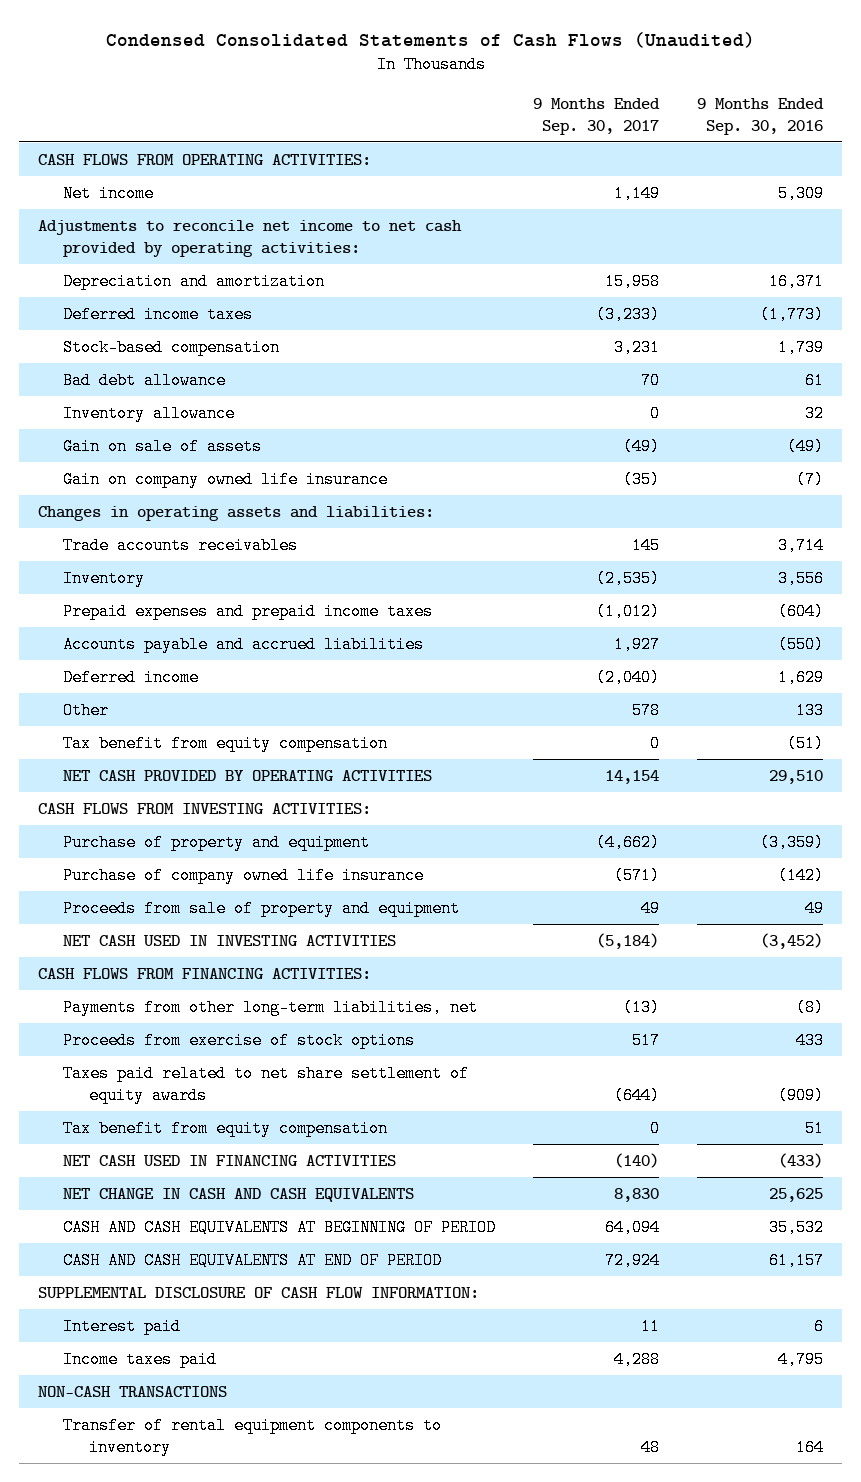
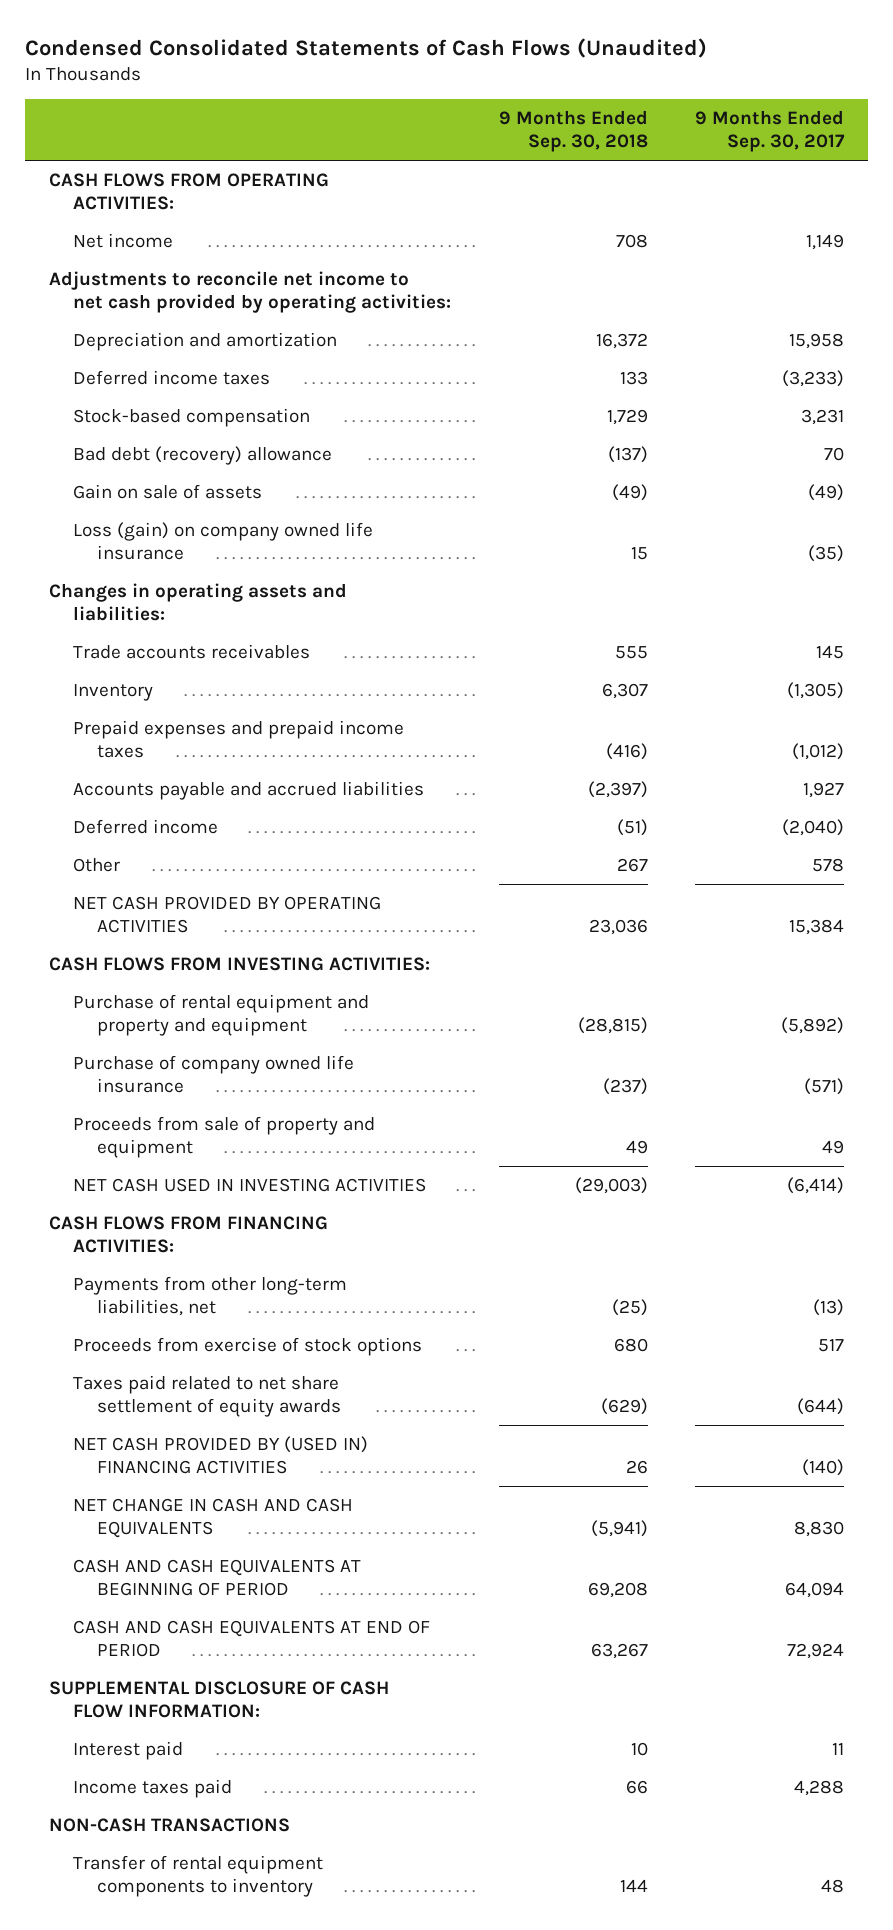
[697,97,825,135] 9 Months Ended Sep. 30, 2016 -> none
none -> [498,110,648,153] 9 Months Ended Sep. 30, 2018
[63,404,236,422] Inventory allowance -> none
[63,371,227,389] Bad debt allowance -> [73,445,333,465] Bad debt (recovery) allowance
[63,470,389,488] Gain on company owned life insurance -> [73,521,374,561] Loss (gain) on company owned life insurance
[596,569,661,587] (2,535) -> [787,681,845,699] (1,305)
[63,734,389,752] Tax benefit from equity compensation -> none
[605,769,660,784] 14,154 -> [789,919,845,936] 15,384
[63,833,371,851] Purchase of property and equipment -> [73,993,370,1037] Purchase of rental equipment and property and equipment
[596,833,661,851] (4,662) -> [781,1017,845,1035] (5,892)
[596,932,660,949] (5,184) -> [787,1176,845,1194] (6,414)
[63,1119,389,1137] Tax benefit from equity compensation -> none
[63,1154,397,1166] NET CASH USED IN FINANCING ACTIVITIES -> [73,1435,369,1475] NET CASH PROVIDED BY (USED IN) FINANCING ACTIVITIES

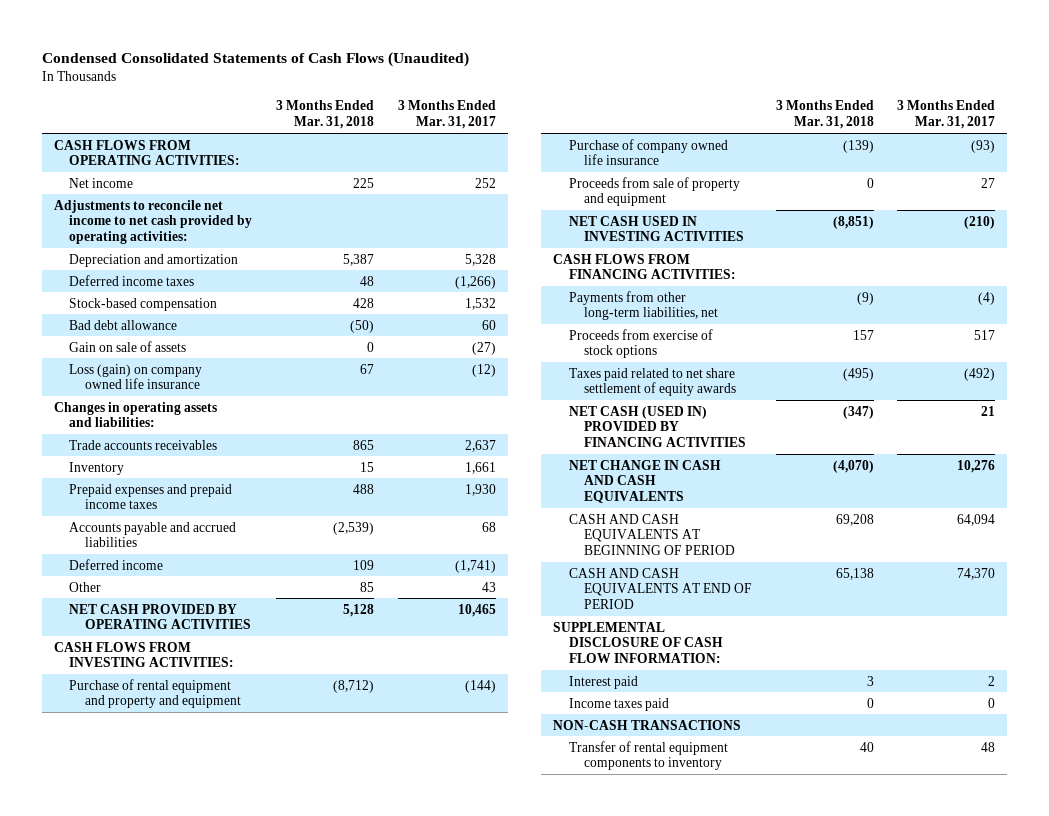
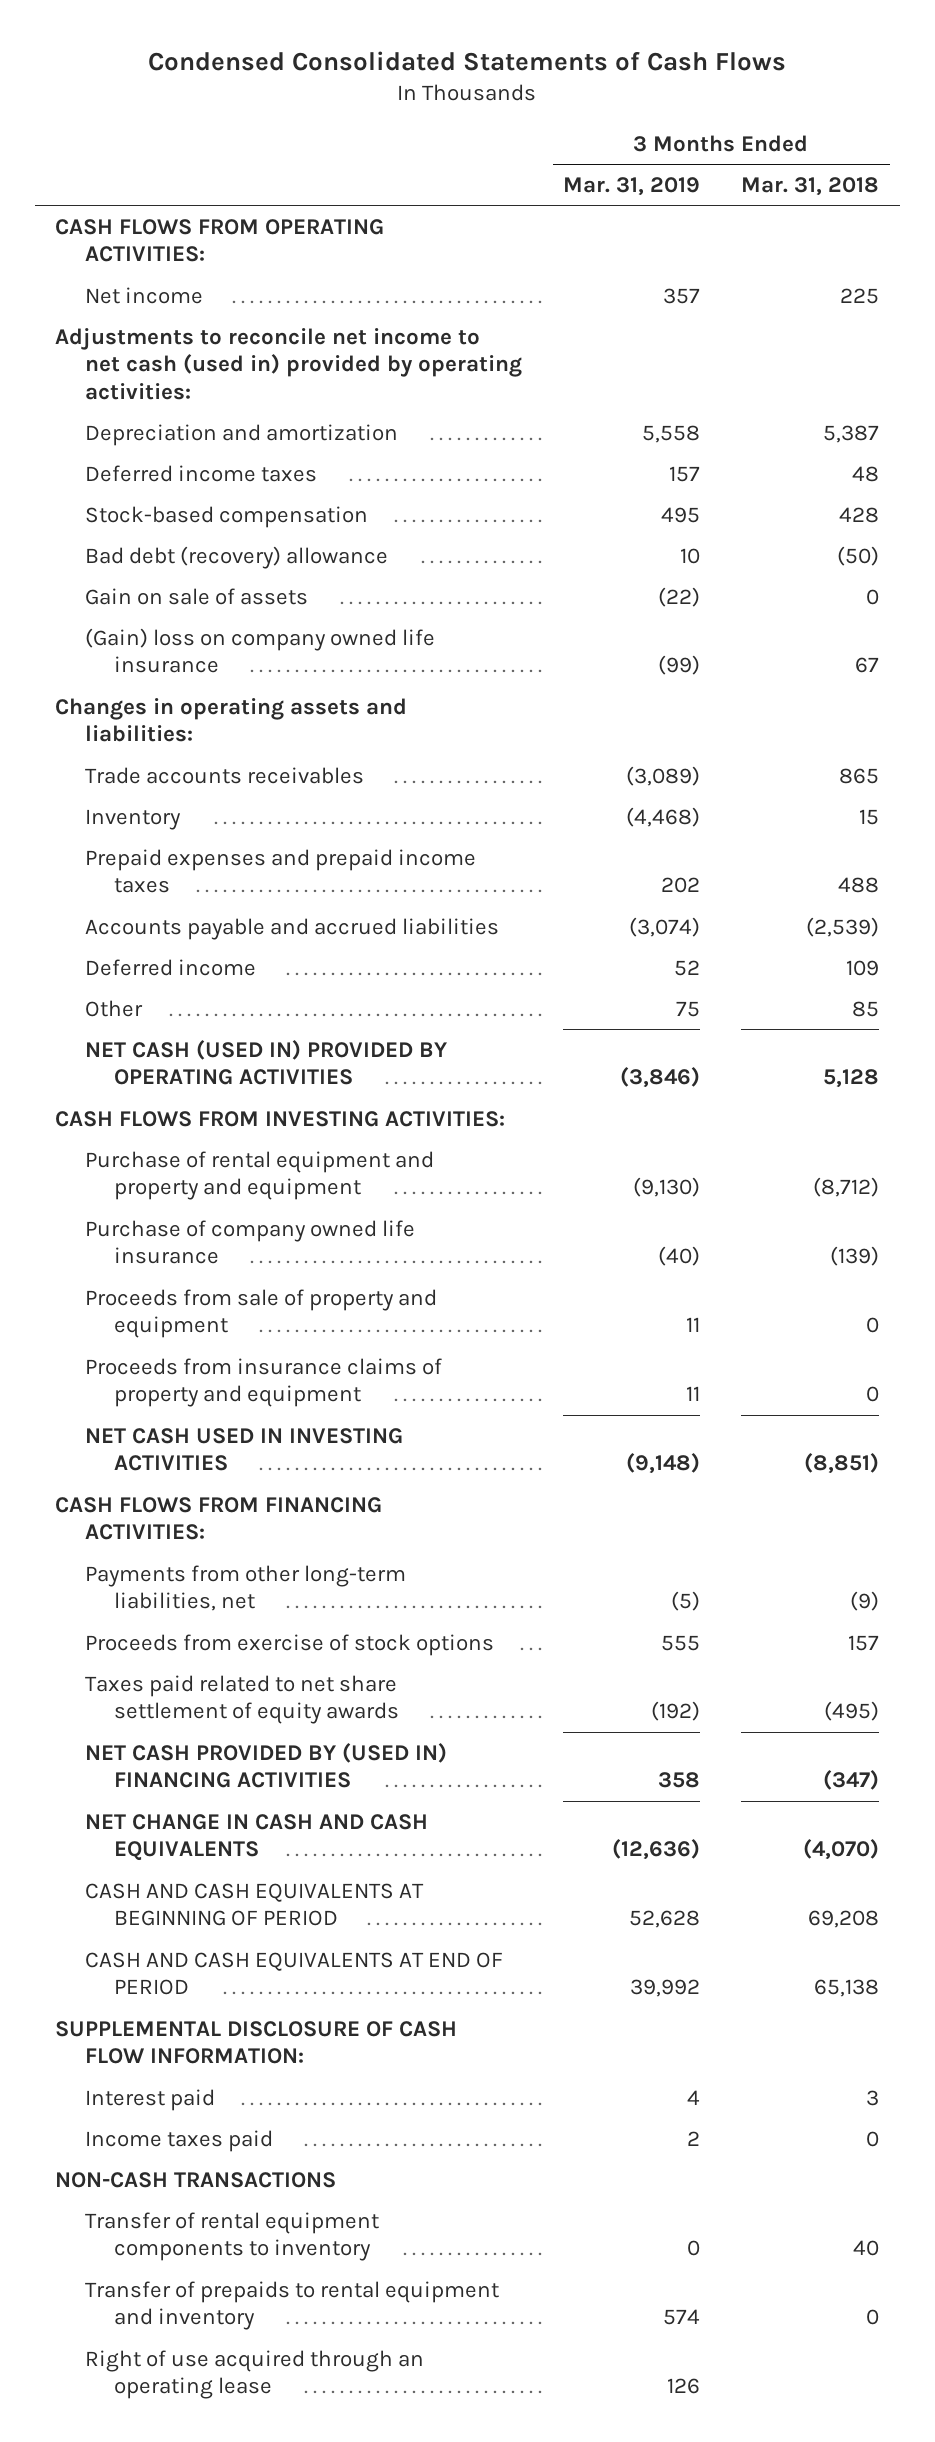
[42,52,470,68] Condensed Consolidated Statements of Cash Flows (Unaudited) -> [148,50,787,71] Condensed Consolidated Statements of Cash Flows
[397,100,496,130] 3 Months Ended Mar. 31, 2017 -> none
none -> [563,176,701,196] Mar. 31, 2019
[53,199,253,245] Adjustments to reconcile net income to net cash provided by operating activities: -> [55,327,522,400] Adjustments to reconcile net income to net cash (used in) provided by operating activities:
[69,319,178,330] Bad debt allowance -> [84,545,388,569] Bad debt (recovery) allowance
[69,363,203,390] Loss (gain) on company owned life insurance -> [84,627,435,674] (Gain) loss on company owned life insurance
[69,603,252,630] NET CASH PROVIDED BY OPERATING ACTIVITIES -> [84,1039,448,1086] NET CASH (USED IN) PROVIDED BY OPERATING ACTIVITIES
none -> [84,1357,442,1408] Proceeds from insurance claims of property and equipment
[568,405,747,448] NET CASH (USED IN) PROVIDED BY FINANCING ACTIVITIES -> [84,1742,447,1789] NET CASH PROVIDED BY (USED IN) FINANCING ACTIVITIES
none -> [84,2280,499,2331] Transfer of prepaids to rental equipment and inventory
none -> [84,2349,424,2400] Right of use acquired through an operating lease

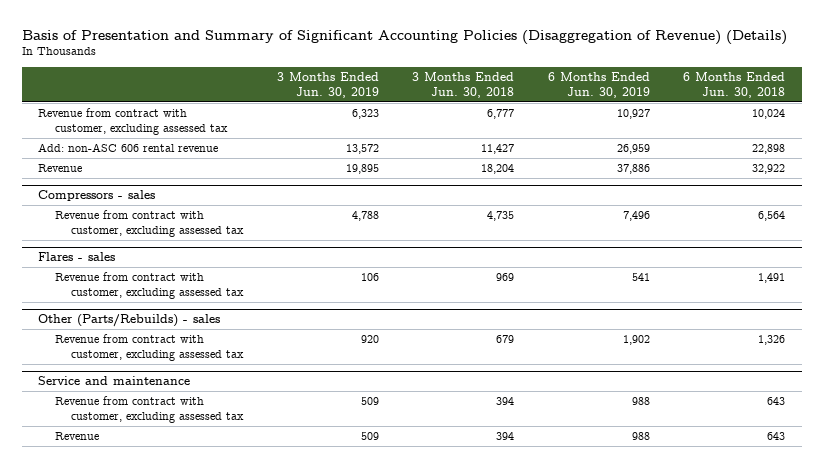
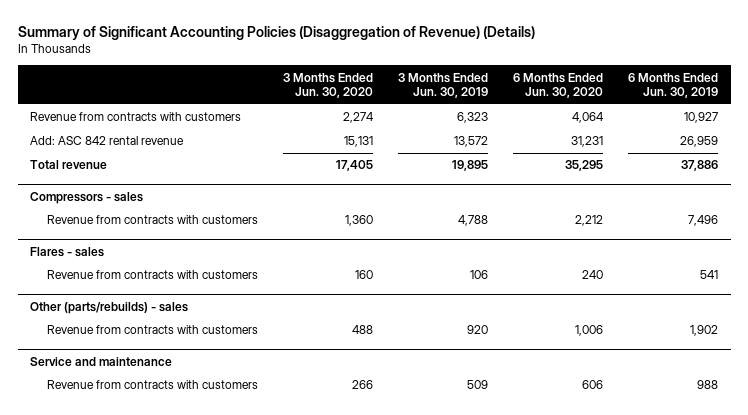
[21,29,787,45] Basis of Presentation and Summary of Significant Accounting Policies (Disaggregation of Revenue) (Details) -> [17,25,535,40] Summary of Significant Accounting Policies (Disaggregation of Revenue) (Details)
[412,72,515,98] 3 Months Ended Jun. 30, 2018 -> none
[683,72,786,98] 6 Months Ended Jun. 30, 2018 -> none
none -> [283,72,374,99] 3 Months Ended Jun. 30, 2020
none -> [513,72,604,99] 6 Months Ended Jun. 30, 2020
[38,108,228,135] Revenue from contract with customer, excluding assessed tax -> [30,112,242,122] Revenue from contracts with customers
[38,143,219,153] Add: non-ASC 606 rental revenue -> [30,136,185,146] Add: ASC 842 rental revenue
[38,164,83,173] Revenue -> [30,160,108,170] Total revenue
[54,210,245,237] Revenue from contract with customer, excluding assessed tax -> [47,215,259,225] Revenue from contracts with customers
[54,272,245,299] Revenue from contract with customer, excluding assessed tax -> [47,270,259,280] Revenue from contracts with customers
[38,314,221,328] Other (Parts/Rebuilds) - sales -> [30,301,189,314] Other (parts/rebuilds) - sales
[54,334,245,361] Revenue from contract with customer, excluding assessed tax -> [47,325,259,335] Revenue from contracts with customers
[54,432,99,441] Revenue -> none
[54,396,245,423] Revenue from contract with customer, excluding assessed tax -> [47,380,259,390] Revenue from contracts with customers

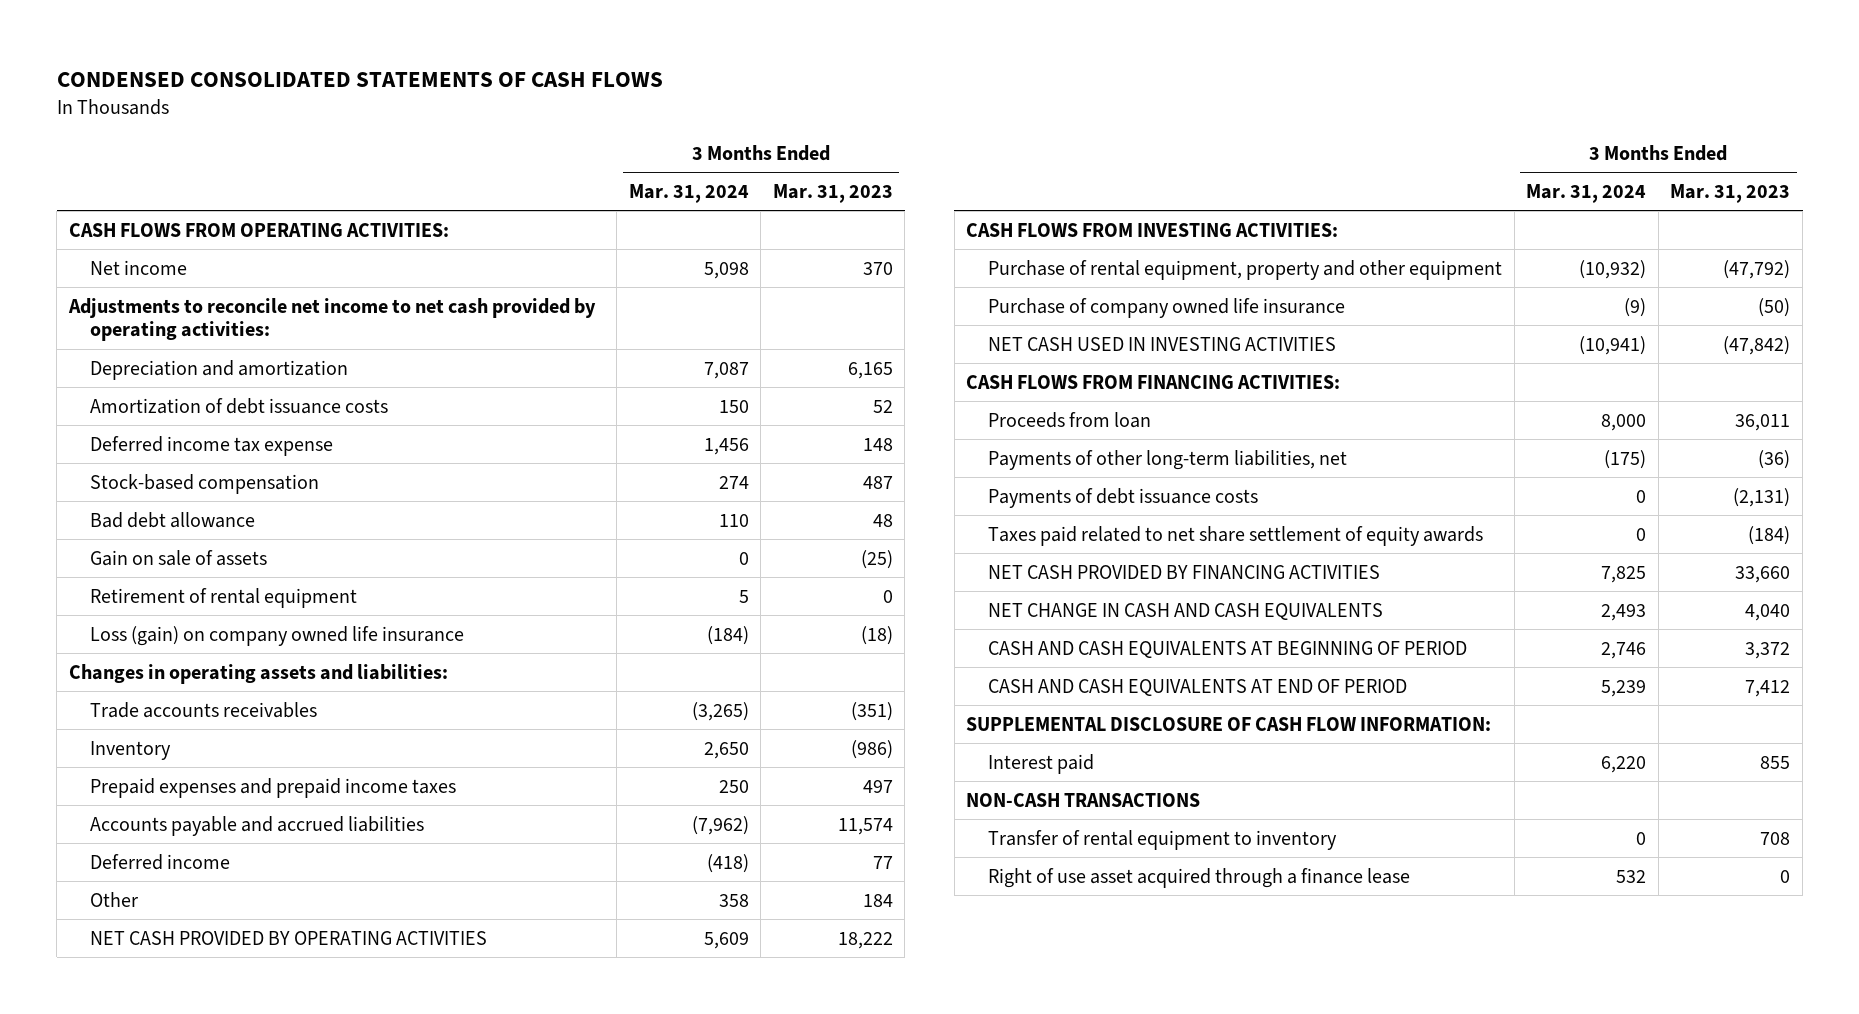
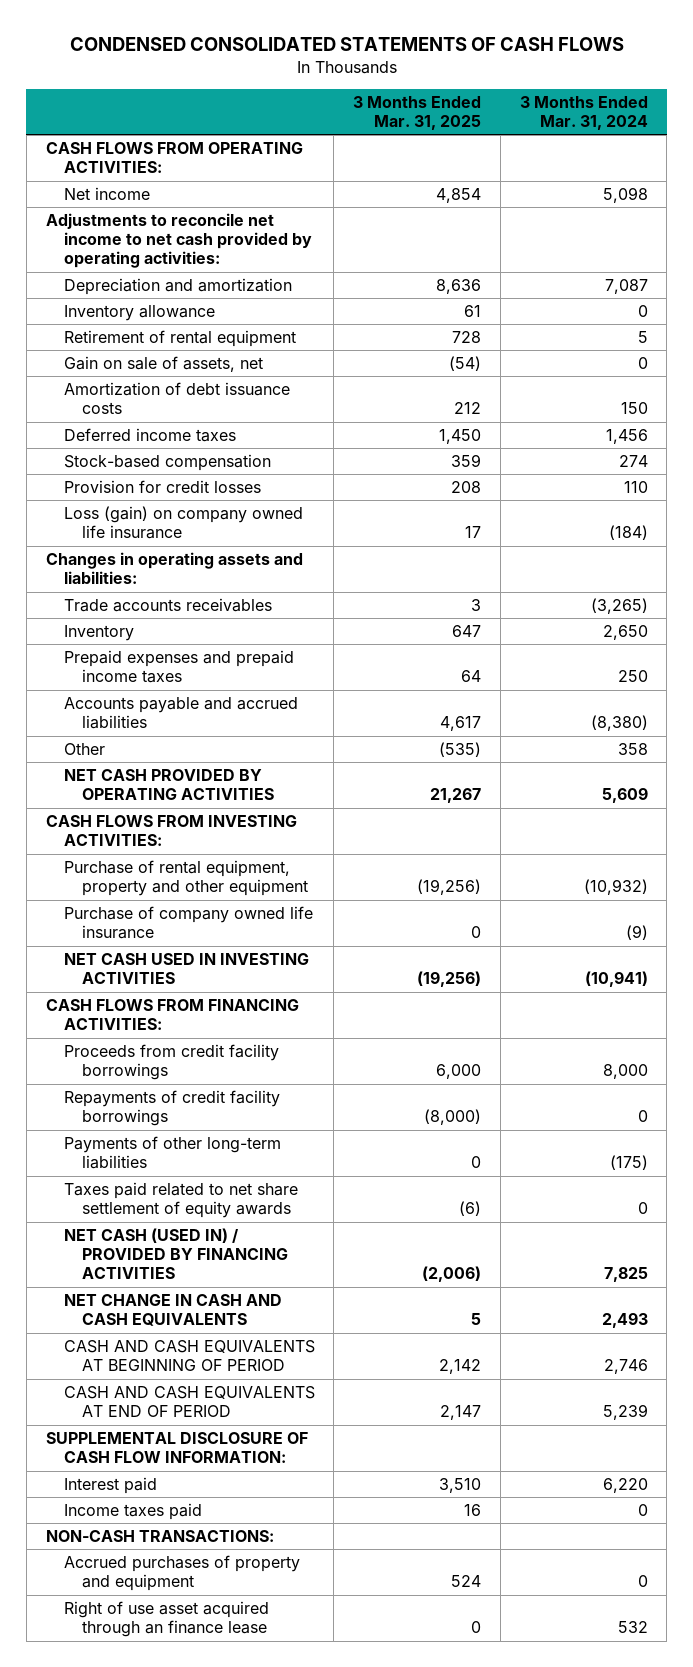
[772,183,893,203] Mar. 31, 2023 -> none
none -> [353,95,482,131] 3 Months Ended Mar. 31, 2025
none -> [63,305,215,322] Inventory allowance
[90,587,358,608] Retirement of rental equipment -> [63,330,296,348] Retirement of rental equipment
none -> [63,356,263,373] Gain on sale of assets, net
[90,435,334,456] Deferred income tax expense -> [63,428,236,443] Deferred income taxes
[90,511,256,528] Bad debt allowance -> none
[90,549,268,566] Gain on sale of assets -> none
none -> [63,480,261,494] Provision for credit losses
[90,853,231,870] Deferred income -> none
[691,815,749,835] (7,962) -> [590,715,648,732] (8,380)
[988,411,1152,428] Proceeds from loan -> none
[988,487,1259,508] Payments of debt issuance costs -> none
none -> [63,1044,279,1081] Proceeds from credit facility borrowings
none -> [63,1090,280,1127] Repayments of credit facility borrowings
[988,449,1348,470] Payments of other long-term liabilities, net -> [63,1136,281,1170] Payments of other long-term liabilities
[988,564,1381,579] NET CASH PROVIDED BY FINANCING ACTIVITIES -> [63,1228,289,1280] NET CASH (USED IN) / PROVIDED BY FINANCING ACTIVITIES
[988,829,1338,850] Transfer of rental equipment to inventory -> none
none -> [63,1503,202,1521] Income taxes paid
[966,792,1201,807] NON-CASH TRANSACTIONS -> [45,1530,274,1543] NON-CASH TRANSACTIONS:
none -> [63,1555,300,1592] Accrued purchases of property and equipment
[988,867,1411,888] Right of use asset acquired through a finance lease -> [63,1601,269,1638] Right of use asset acquired through an finance lease

